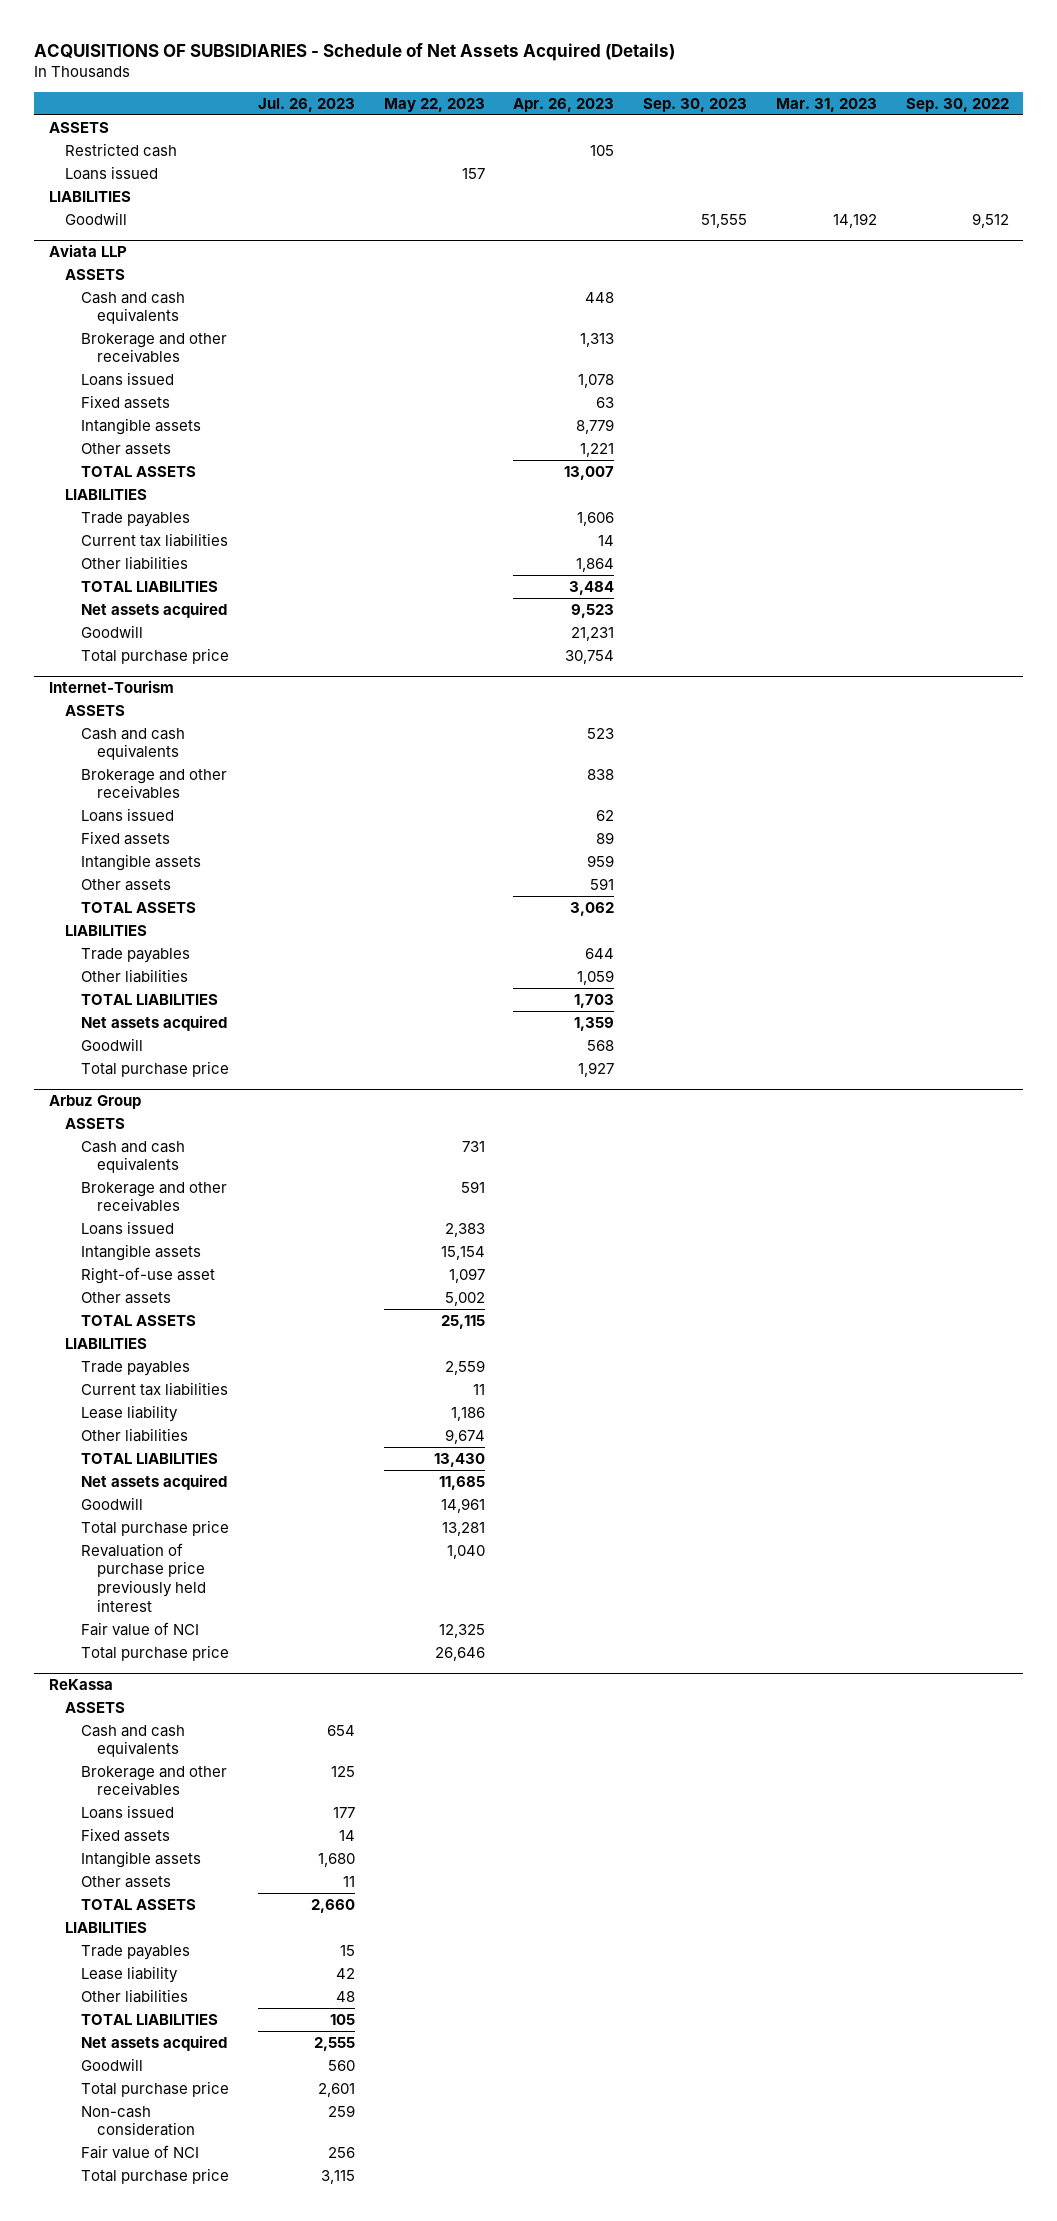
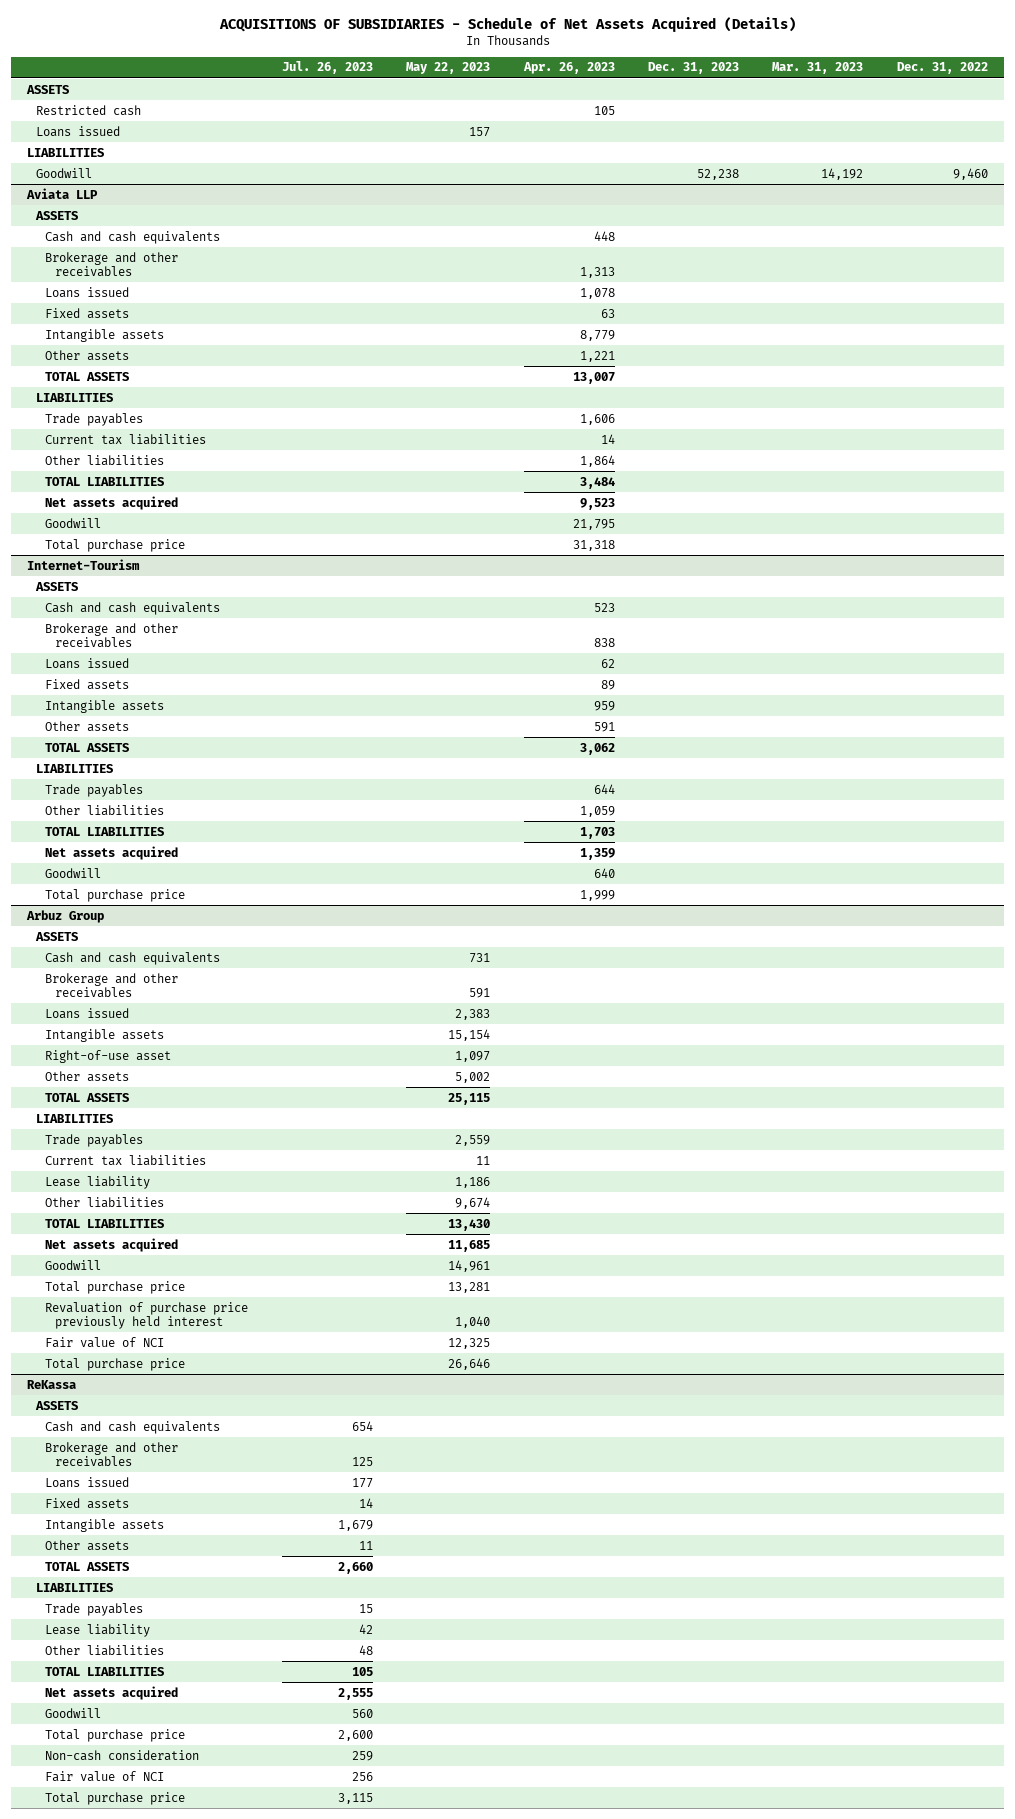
[643,97,748,112] Sep. 30, 2023 -> none
[905,97,1009,112] Sep. 30, 2022 -> none
none -> [647,62,739,75] Dec. 31, 2023
none -> [896,62,988,75] Dec. 31, 2022
[571,626,615,641] 21,231 -> [572,518,615,530] 21,795
[565,649,615,664] 30,754 -> [572,539,615,551] 31,318
[587,1039,615,1051] 568 -> [593,867,615,878] 640
[578,1061,615,1077] 1,927 -> [579,889,615,901] 1,999
[317,1852,355,1867] 1,680 -> [337,1519,373,1531] 1,679
[317,2082,355,2097] 2,601 -> [337,1729,373,1741] 2,600

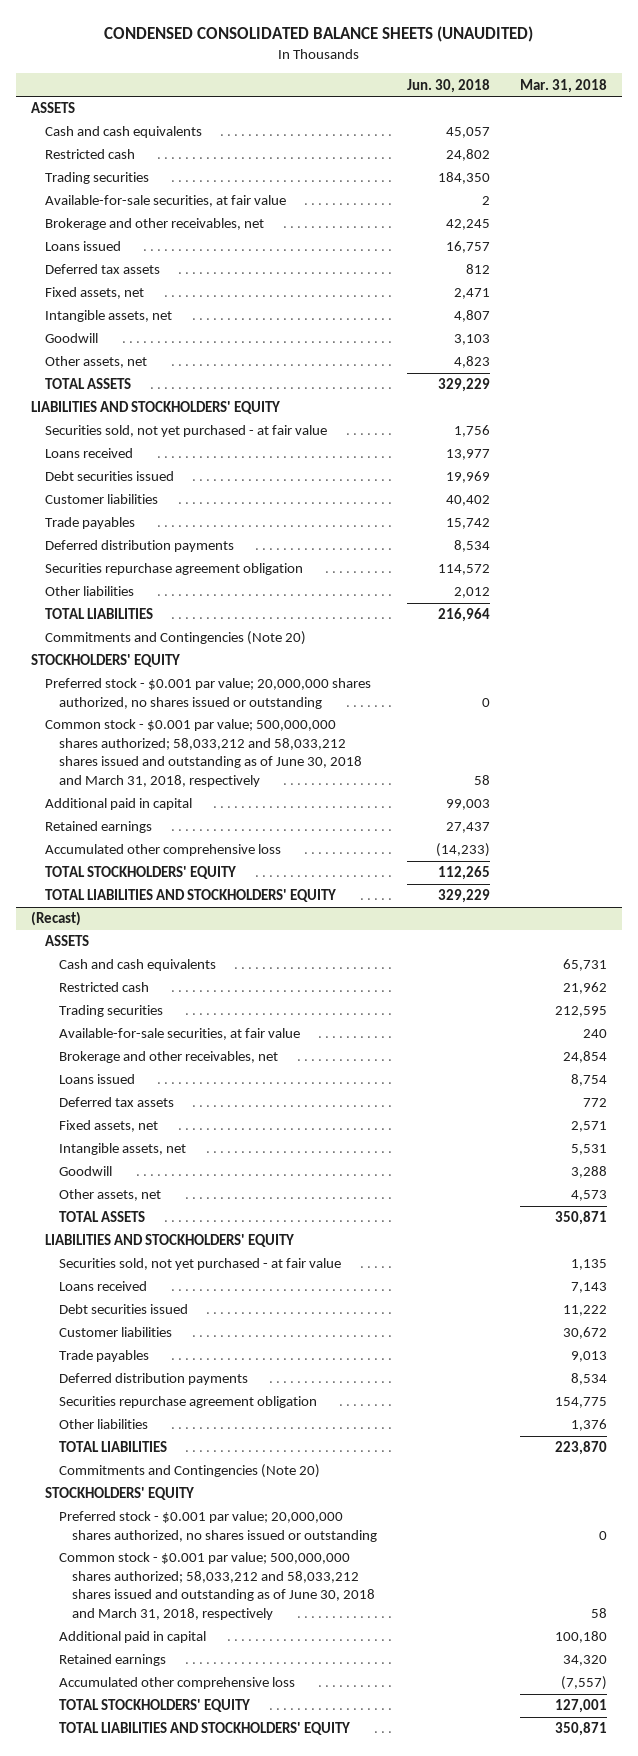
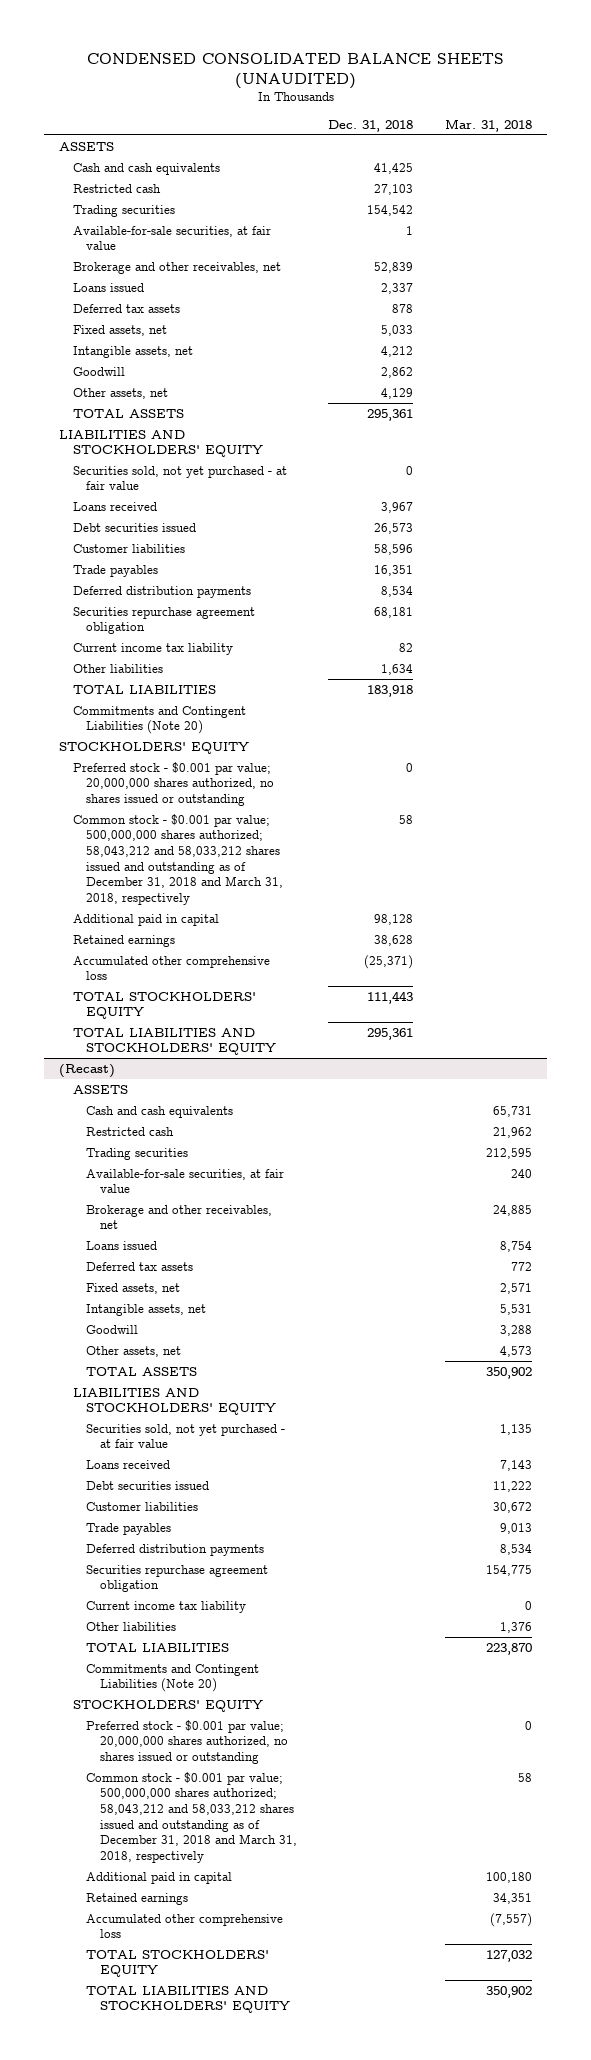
[407,78,491,93] Jun. 30, 2018 -> none
none -> [328,120,414,133] Dec. 31, 2018
none -> [72,642,233,655] Current income tax liability
[44,631,306,646] Commitments and Contingencies (Note 20) -> [72,705,246,735] Commitments and Contingent Liabilities (Note 20)
[44,719,362,788] Common stock - $0.001 par value; 500,000,000 shares authorized; 58,033,212 and 58,033,212 shares issued and outstanding as of June 30, 2018 and March 31, 2018, respectively -> [72,813,284,905] Common stock - $0.001 par value; 500,000,000 shares authorized; 58,043,212 and 58,033,212 shares issued and outstanding as of December 31, 2018 and March 31, 2018, respectively
[563,1051,608,1064] 24,854 -> [492,1204,532,1216] 24,885
[555,1211,608,1226] 350,871 -> [485,1366,532,1379] 350,902
none -> [86,1600,247,1613] Current income tax liability
[58,1464,320,1479] Commitments and Contingencies (Note 20) -> [86,1663,260,1693] Commitments and Contingent Liabilities (Note 20)
[58,1552,376,1621] Common stock - $0.001 par value; 500,000,000 shares authorized; 58,033,212 and 58,033,212 shares issued and outstanding as of June 30, 2018 and March 31, 2018, respectively -> [86,1771,297,1863] Common stock - $0.001 par value; 500,000,000 shares authorized; 58,043,212 and 58,033,212 shares issued and outstanding as of December 31, 2018 and March 31, 2018, respectively
[563,1655,608,1667] 34,320 -> [492,1892,532,1904] 34,351
[555,1699,608,1714] 127,001 -> [485,1949,532,1962] 127,032
[555,1722,608,1737] 350,871 -> [485,1985,532,1998] 350,902

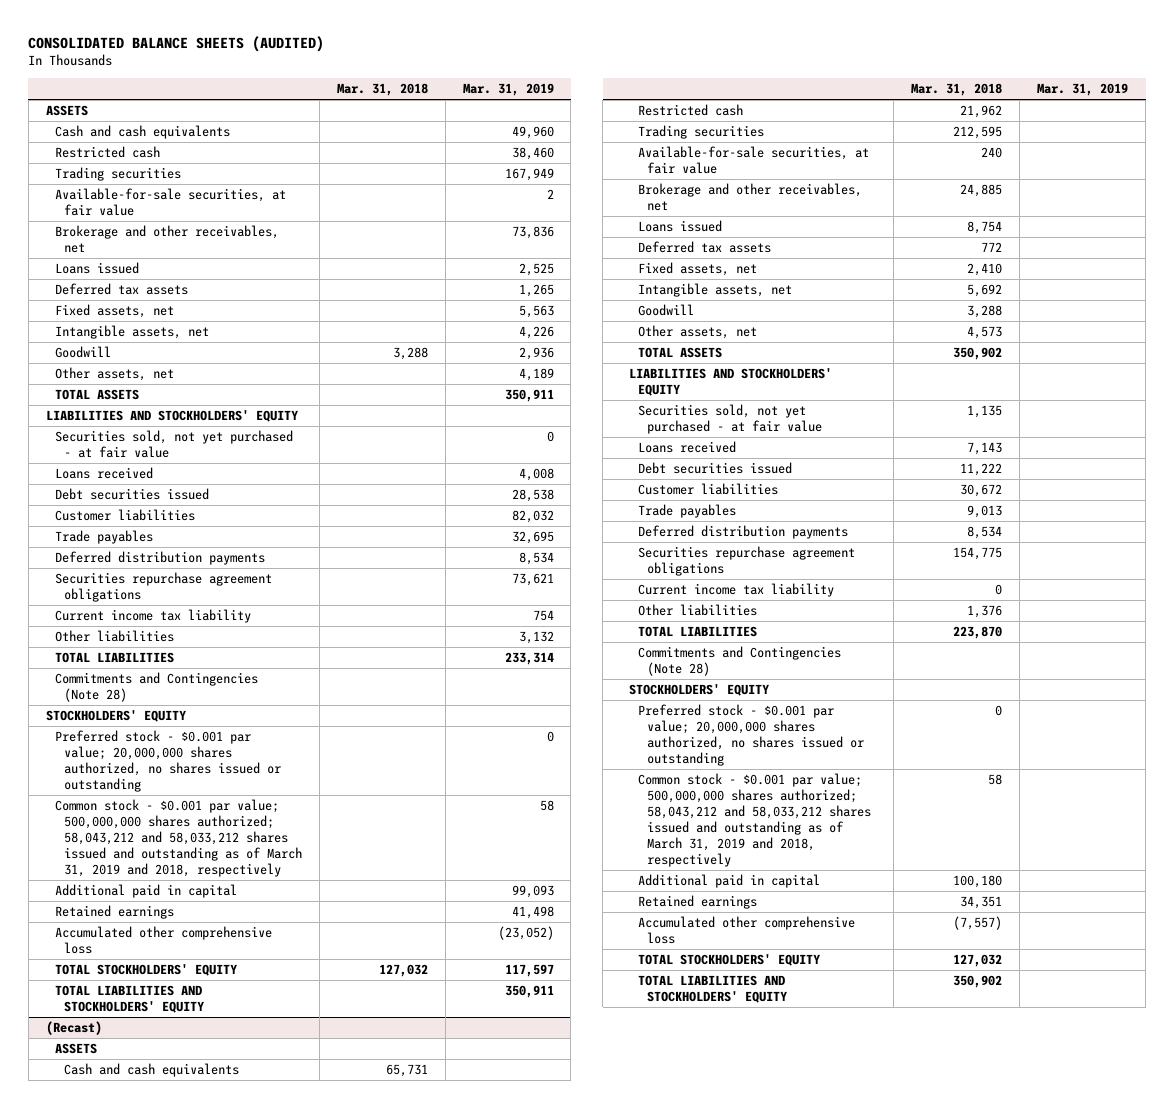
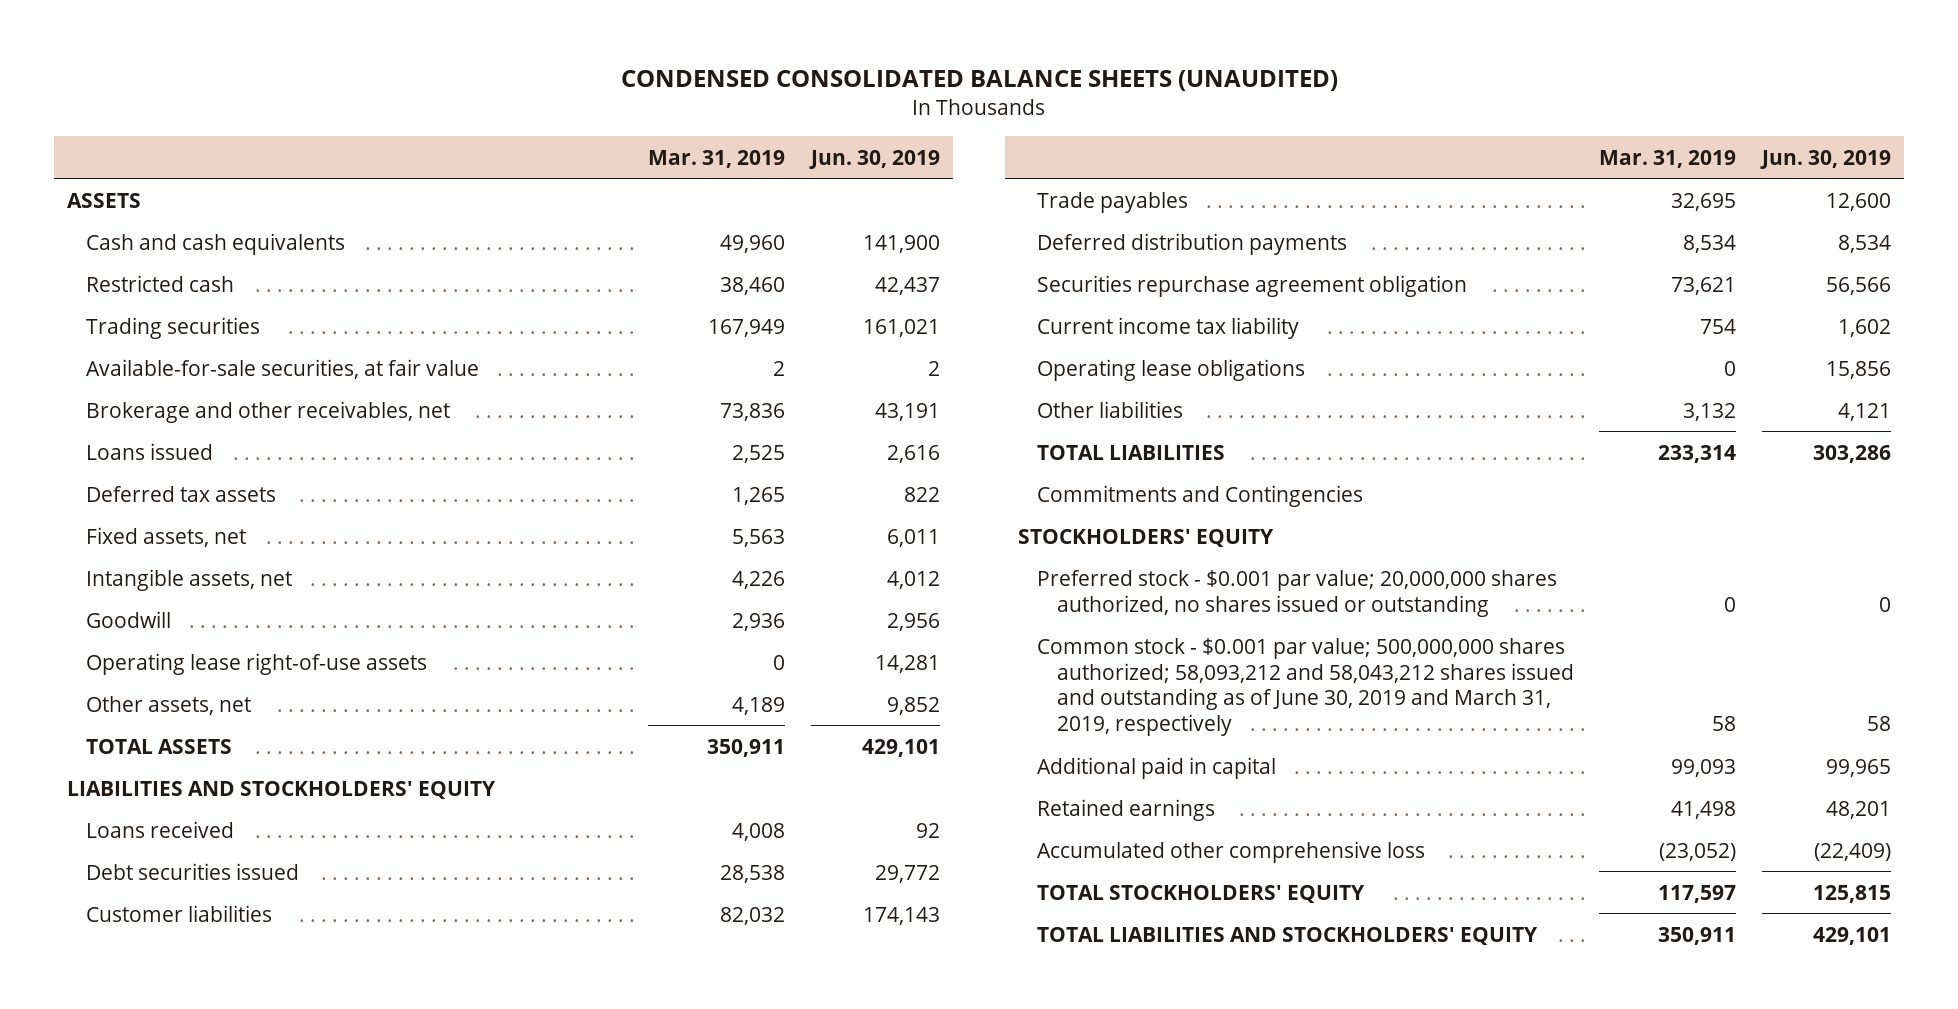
[28,36,325,53] CONSOLIDATED BALANCE SHEETS (AUDITED) -> [620,69,1338,91] CONDENSED CONSOLIDATED BALANCE SHEETS (UNAUDITED)
[336,83,428,97] Mar. 31, 2018 -> none
none -> [808,149,940,169] Jun. 30, 2019
none -> [86,652,428,675] Operating lease right-of-use assets
[54,430,293,458] Securities sold, not yet purchased - at fair value -> none
[54,572,272,602] Securities repurchase agreement obligations -> [1037,274,1468,297] Securities repurchase agreement obligation
none -> [1037,358,1306,381] Operating lease obligations
[54,672,258,702] Commitments and Contingencies (Note 28) -> [1037,484,1364,507] Commitments and Contingencies
[54,799,302,877] Common stock - $0.001 par value; 500,000,000 shares authorized; 58,043,212 and 58,033,212 shares issued and outstanding as of March 31, 2019 and 2018, respectively -> [1037,637,1574,737] Common stock - $0.001 par value; 500,000,000 shares authorized; 58,093,212 and 58,043,212 shares issued and outstanding as of June 30, 2019 and March 31, 2019, respectively
[45,1021,102,1036] (Recast) -> none
[54,1043,97,1055] ASSETS -> none
[63,1063,239,1078] Cash and cash equivalents -> none
[638,104,744,117] Restricted cash -> none
[638,125,765,140] Trading securities -> none
[638,146,870,174] Available-for-sale securities, at fair value -> none
[638,183,863,211] Brokerage and other receivables, net -> none
[638,220,723,233] Loans issued -> none
[638,241,772,254] Deferred tax assets -> none
[638,262,758,277] Fixed assets, net -> none
[638,283,793,298] Intangible assets, net -> none
[638,304,695,317] Goodwill -> none
[638,325,758,340] Other assets, net -> none
[638,347,723,359] TOTAL ASSETS -> none
[629,368,833,396] LIABILITIES AND STOCKHOLDERS' EQUITY -> none
[638,404,823,434] Securities sold, not yet purchased - at fair value -> none
[638,441,737,454] Loans received -> none
[638,462,793,475] Debt securities issued -> none
[638,483,779,496] Customer liabilities -> none
[638,504,737,519] Trade payables -> none
[638,525,849,540] Deferred distribution payments -> none
[638,546,856,576] Securities repurchase agreement obligations -> none
[638,583,835,598] Current income tax liability -> none
[638,604,758,617] Other liabilities -> none
[638,626,758,638] TOTAL LIABILITIES -> none
[638,646,842,676] Commitments and Contingencies (Note 28) -> none
[629,684,770,697] STOCKHOLDERS' EQUITY -> none
[638,704,865,766] Preferred stock - $0.001 par value; 20,000,000 shares authorized, no shares issued or outstanding -> none
[638,773,872,867] Common stock - $0.001 par value; 500,000,000 shares authorized; 58,043,212 and 58,033,212 shares issued and outstanding as of March 31, 2019 and 2018, respectively -> none
[638,874,821,889] Additional paid in capital -> none
[638,895,758,910] Retained earnings -> none
[638,916,856,944] Accumulated other comprehensive loss -> none
[638,954,821,967] TOTAL STOCKHOLDERS' EQUITY -> none
[638,975,788,1003] TOTAL LIABILITIES AND STOCKHOLDERS' EQUITY -> none

